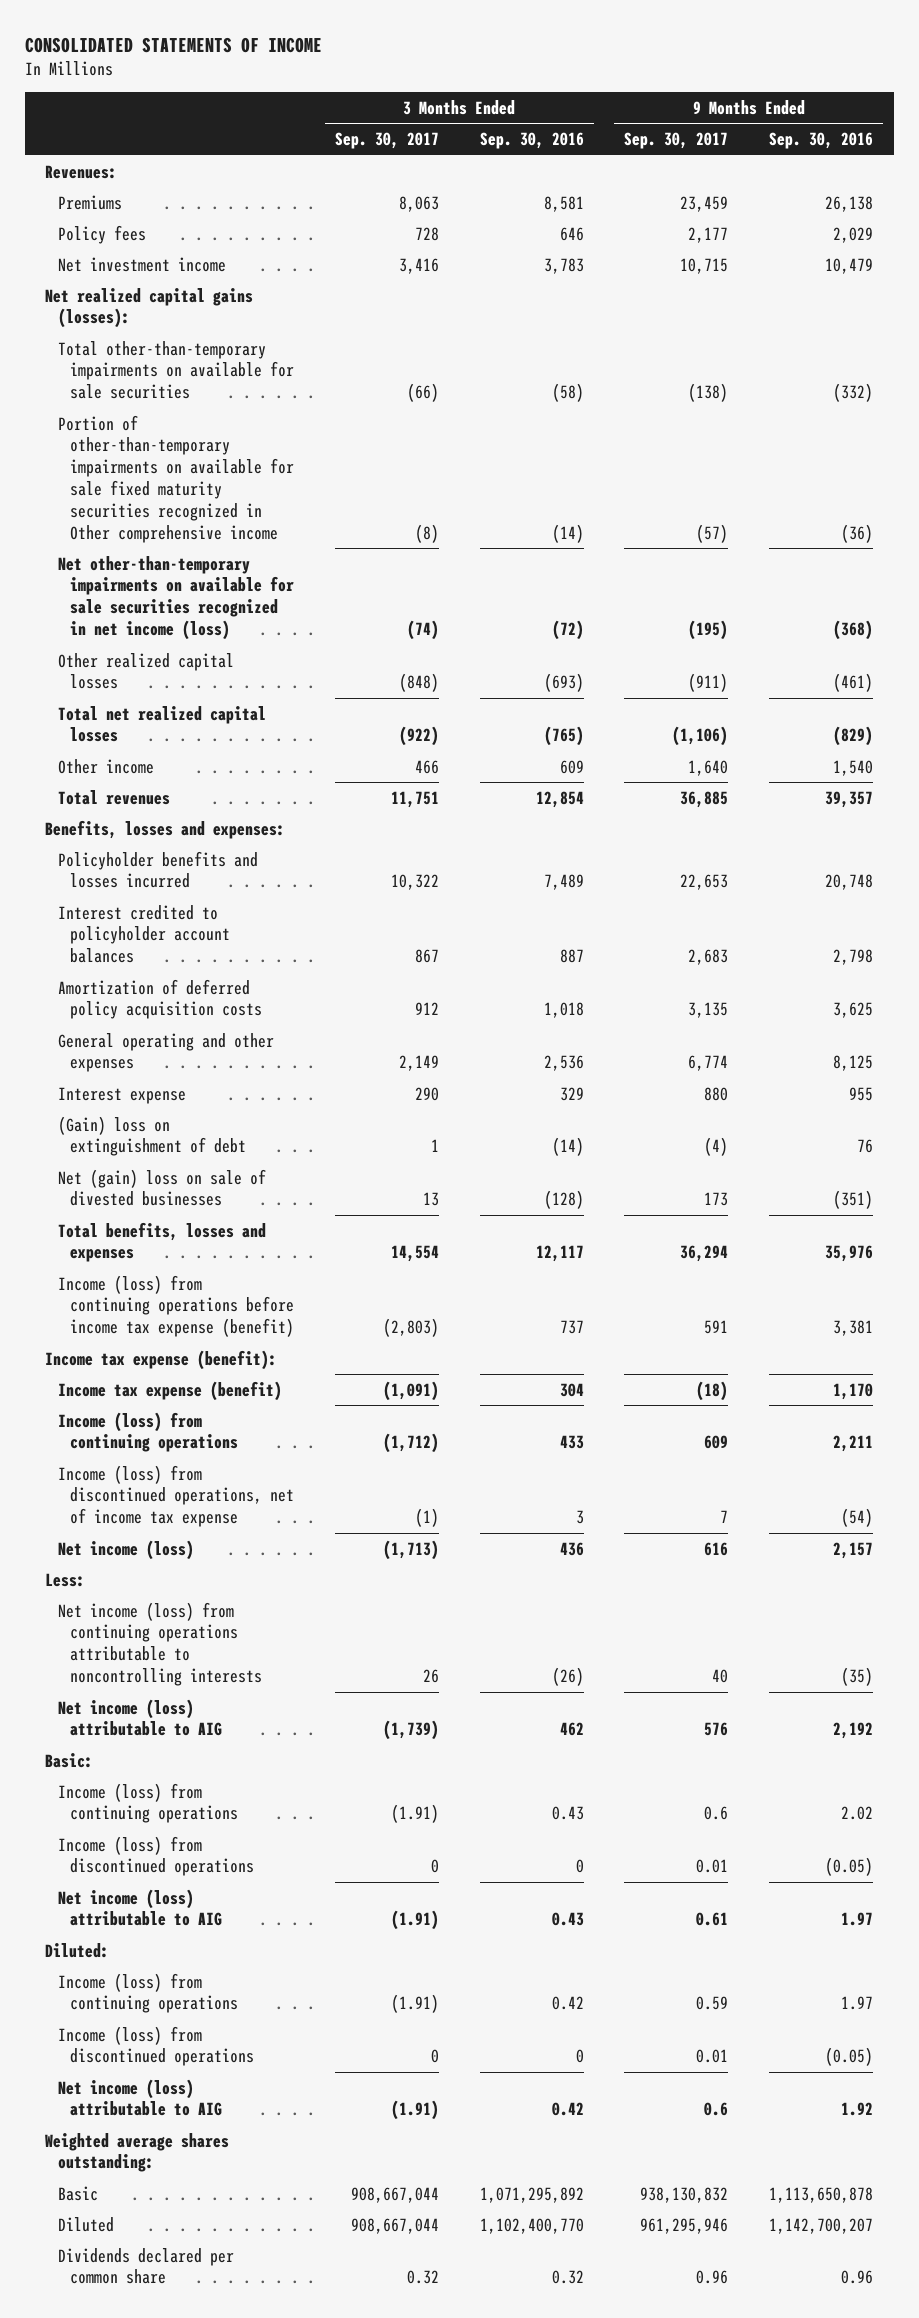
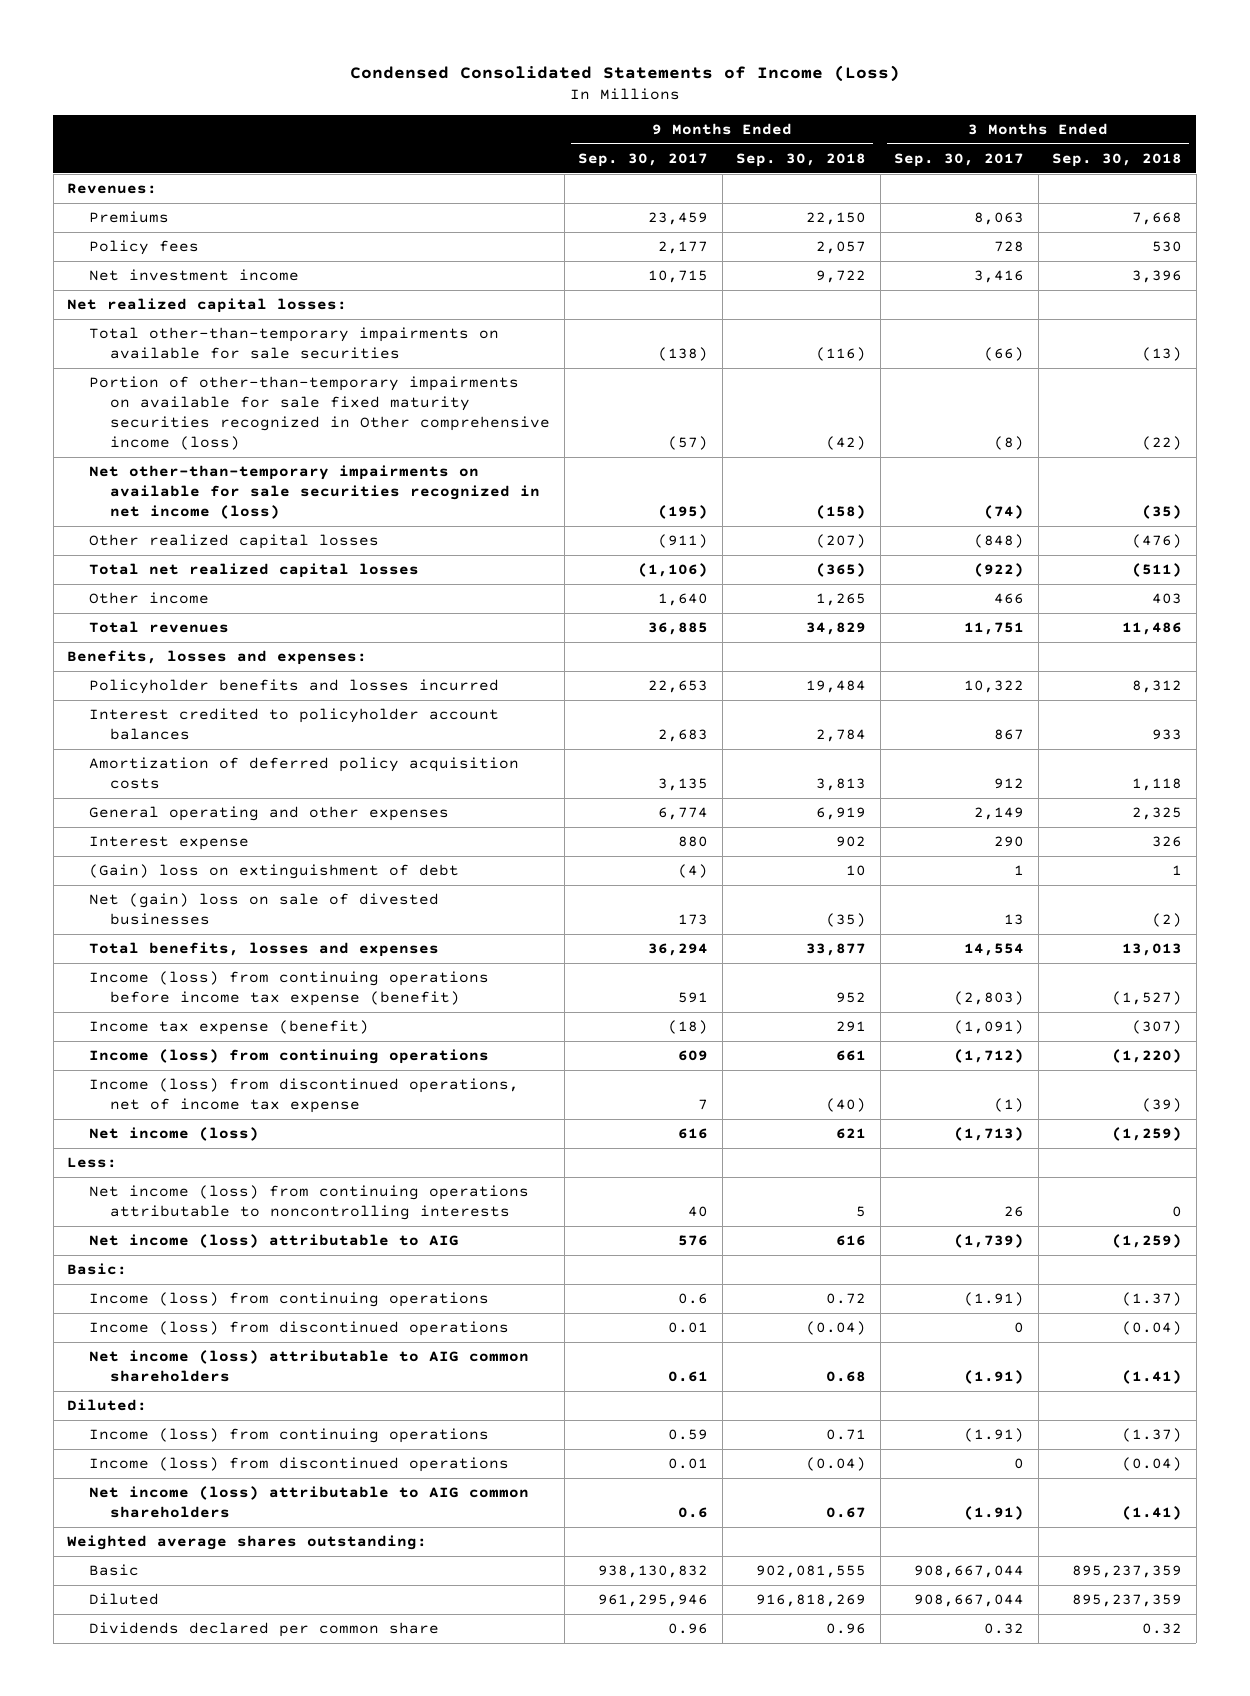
[25,36,323,53] CONSOLIDATED STATEMENTS OF INCOME -> [349,64,900,82] Condensed Consolidated Statements of Income (Loss)
[479,132,584,150] Sep. 30, 2016 -> none
[769,132,874,150] Sep. 30, 2016 -> none
none -> [736,152,867,167] Sep. 30, 2018
none -> [1052,152,1183,167] Sep. 30, 2018
[45,287,254,329] Net realized capital gains (losses): -> [67,298,348,314] Net realized capital losses:
[57,414,295,543] Portion of other-than-temporary impairments on available for sale fixed maturity securities recognized in Other comprehensive income -> [88,376,551,451] Portion of other-than-temporary impairments on available for sale fixed maturity securities recognized in Other comprehensive income (loss)
[45,1349,278,1370] Income tax expense (benefit): -> none
[57,1888,223,1927] Net income (loss) attributable to AIG -> [88,1350,529,1383] Net income (loss) attributable to AIG common shareholders
[57,2078,223,2117] Net income (loss) attributable to AIG -> [88,1486,529,1519] Net income (loss) attributable to AIG common shareholders

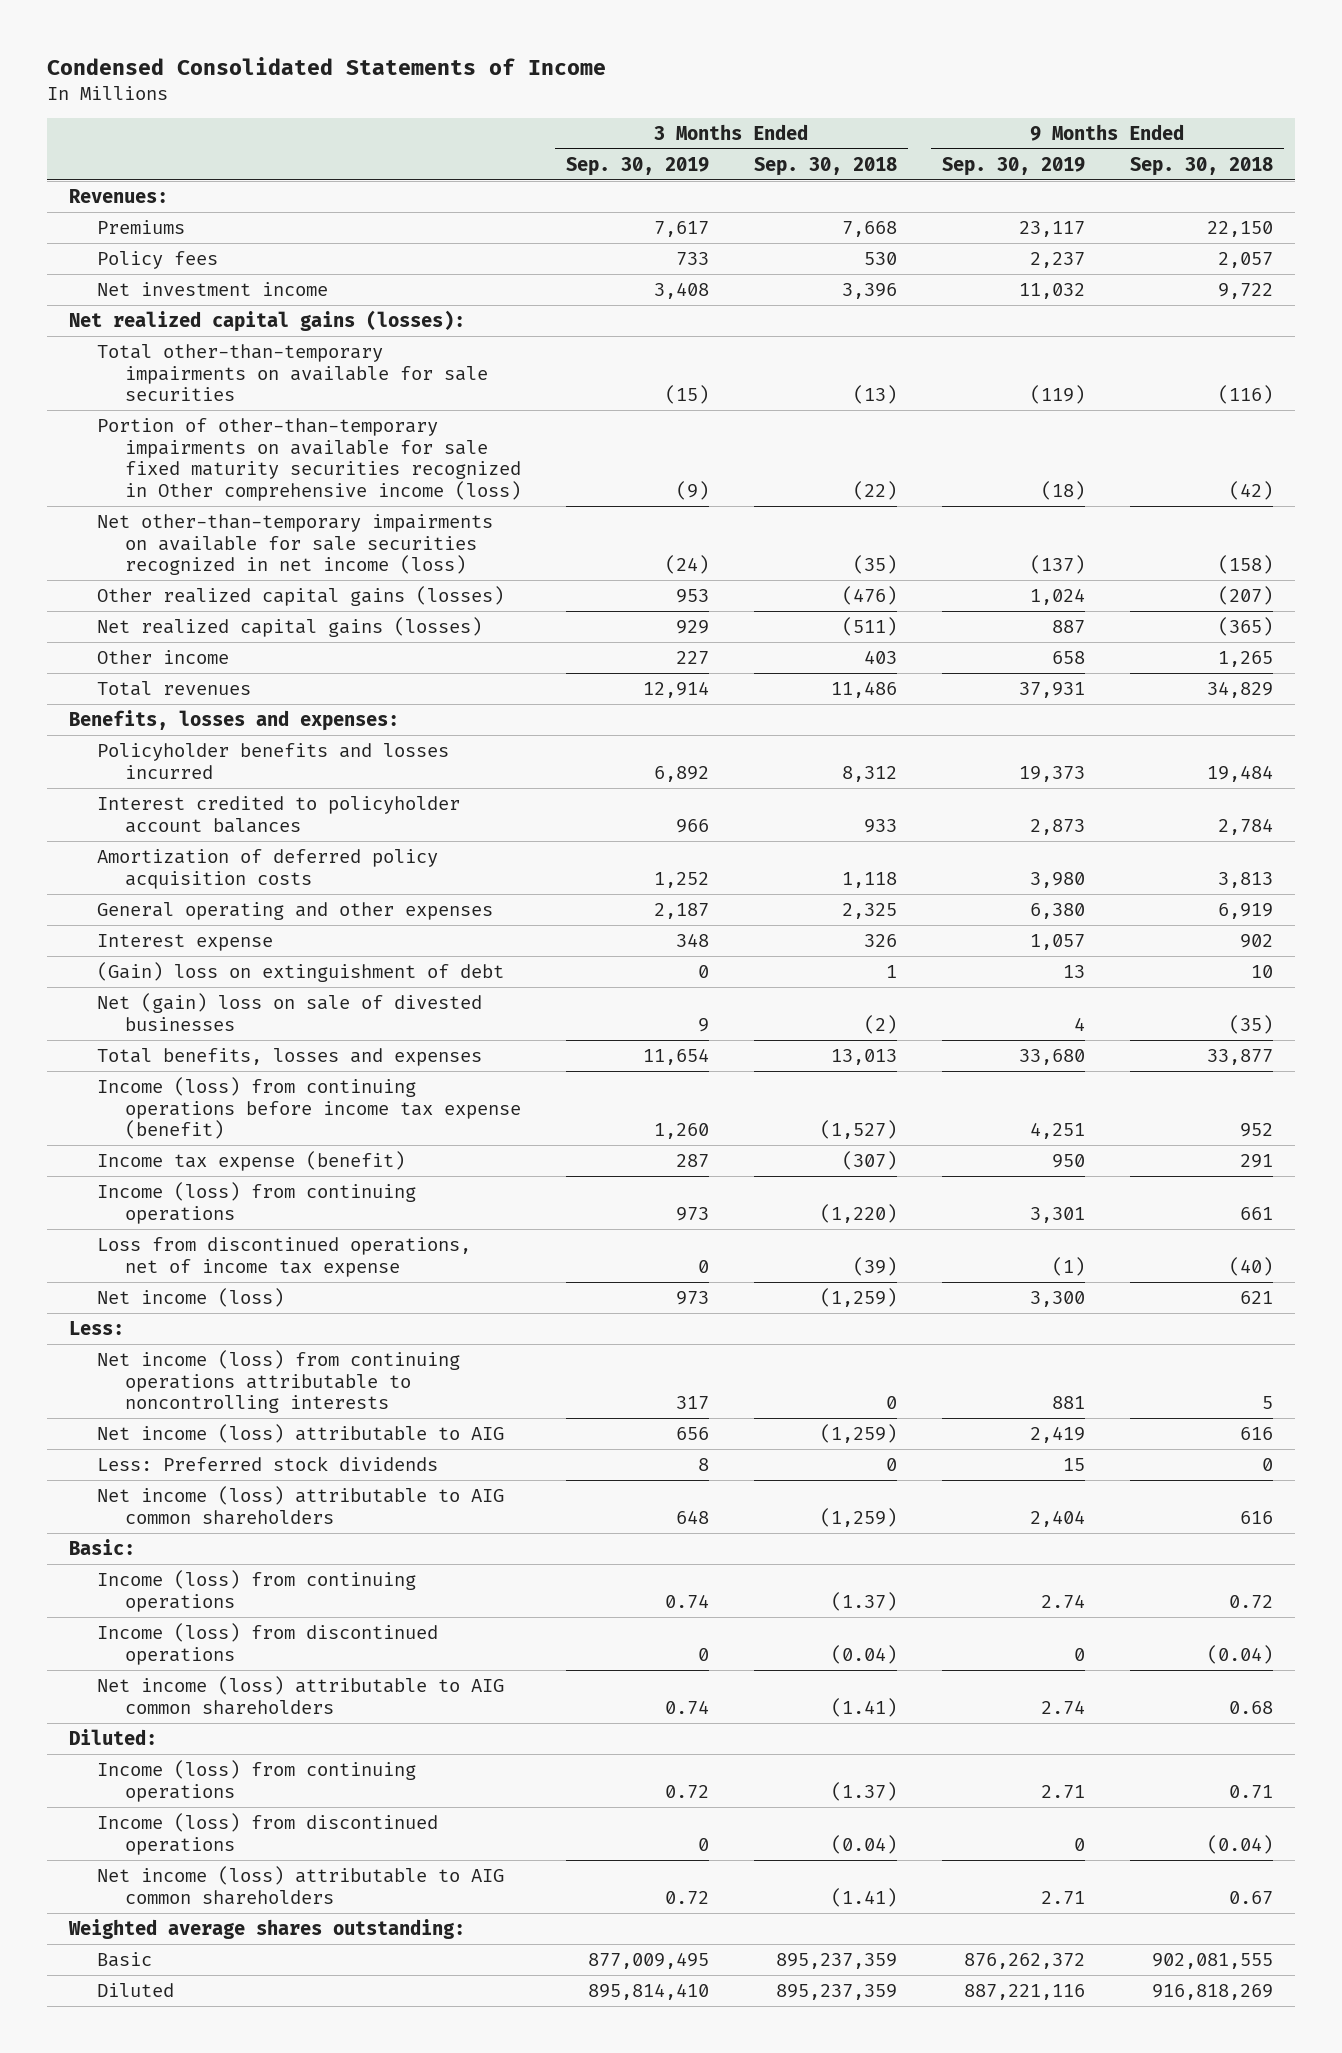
[349,64,900,82] Condensed Consolidated Statements of Income (Loss) -> [46,56,606,75] Condensed Consolidated Statements of Income
[578,152,709,167] Sep. 30, 2017 -> none
[894,152,1025,167] Sep. 30, 2017 -> none
none -> [565,156,709,176] Sep. 30, 2019
none -> [941,156,1085,176] Sep. 30, 2019
[67,298,348,314] Net realized capital losses: -> [69,309,466,332] Net realized capital gains (losses):
[88,534,379,550] Other realized capital losses -> [96,585,504,606] Other realized capital gains (losses)
[88,563,419,579] Total net realized capital losses -> [96,616,482,637] Net realized capital gains (losses)
[88,1078,519,1114] Income (loss) from discontinued operations, net of income tax expense -> [96,1236,471,1277] Loss from discontinued operations, net of income tax expense
none -> [96,1455,438,1471] Less: Preferred stock dividends
none -> [96,1485,504,1525] Net income (loss) attributable to AIG common shareholders
[88,1622,439,1638] Dividends declared per common share -> none

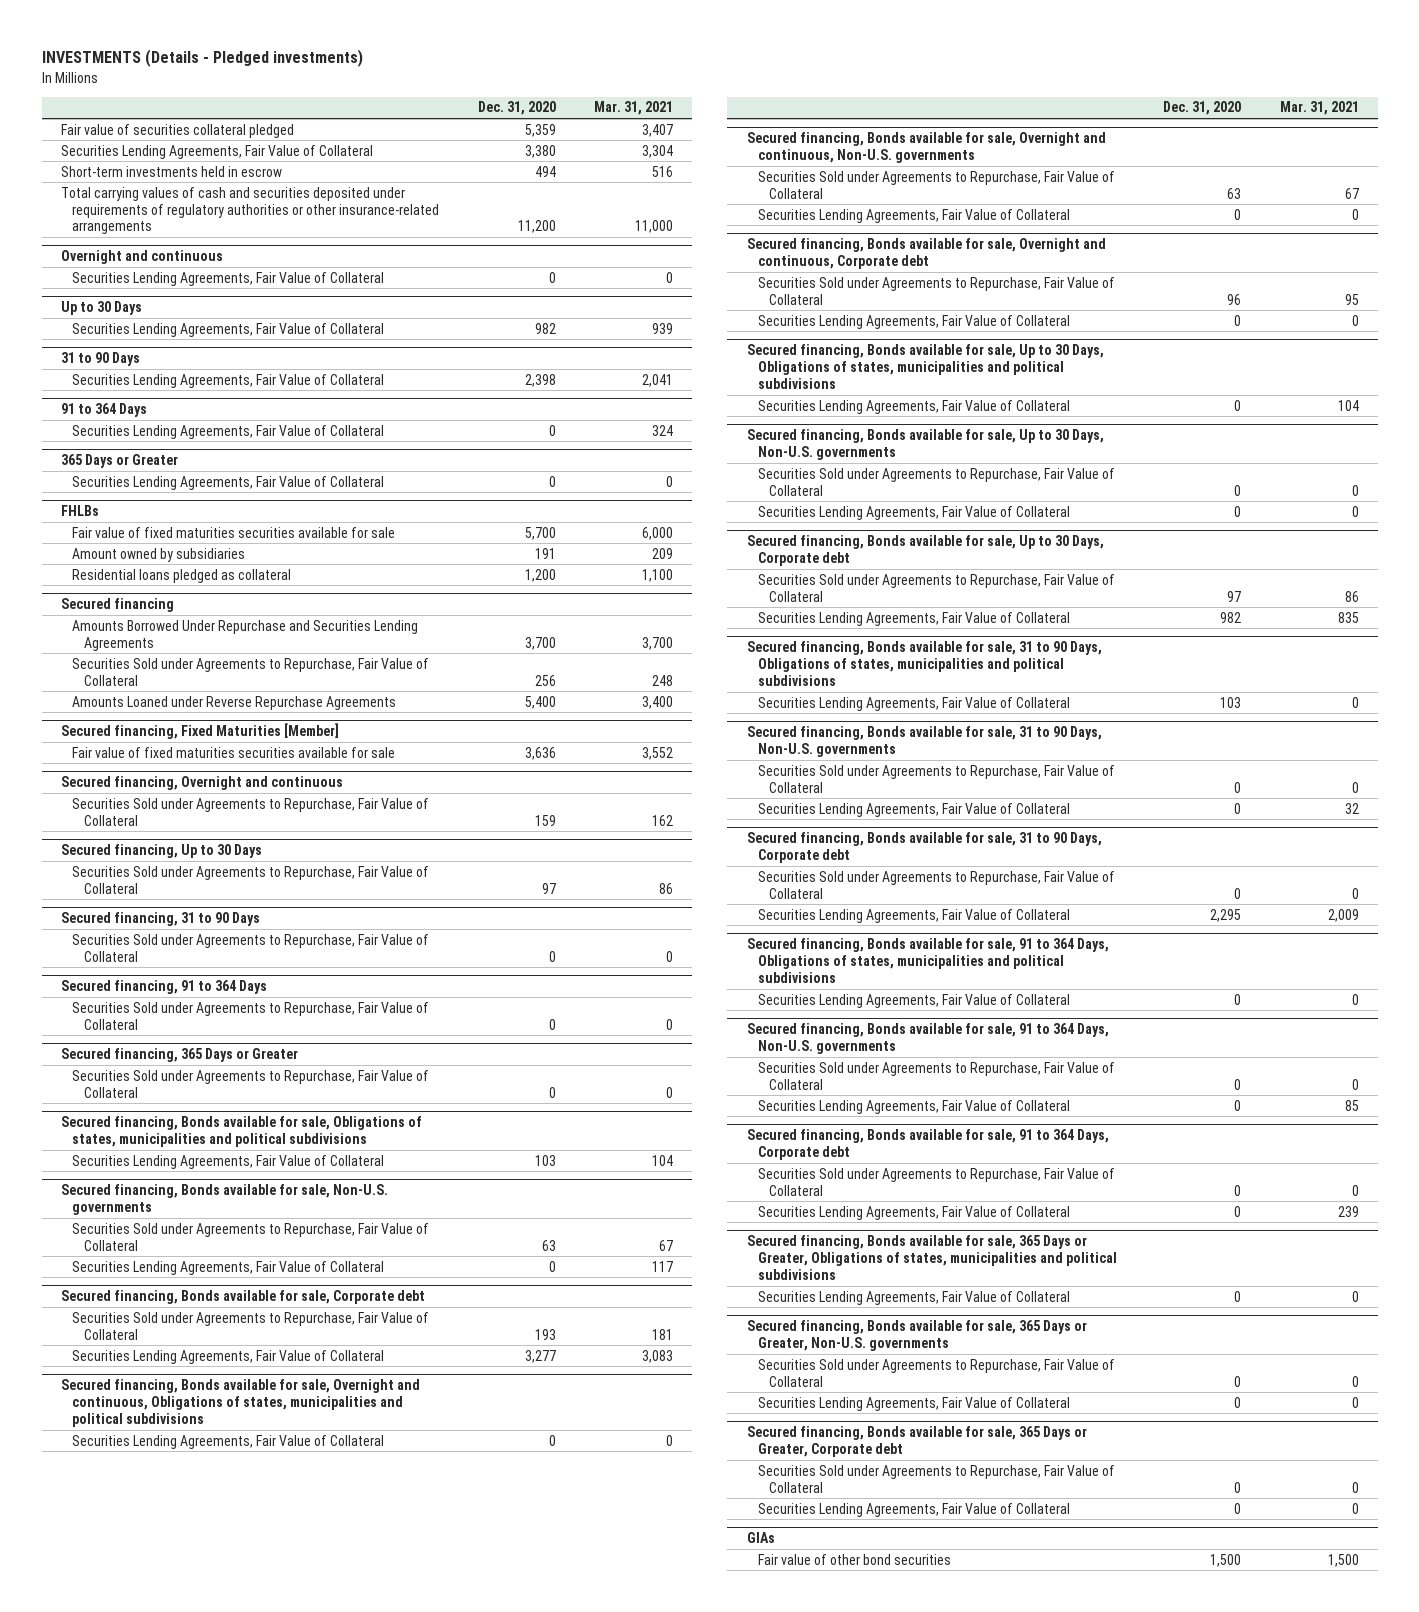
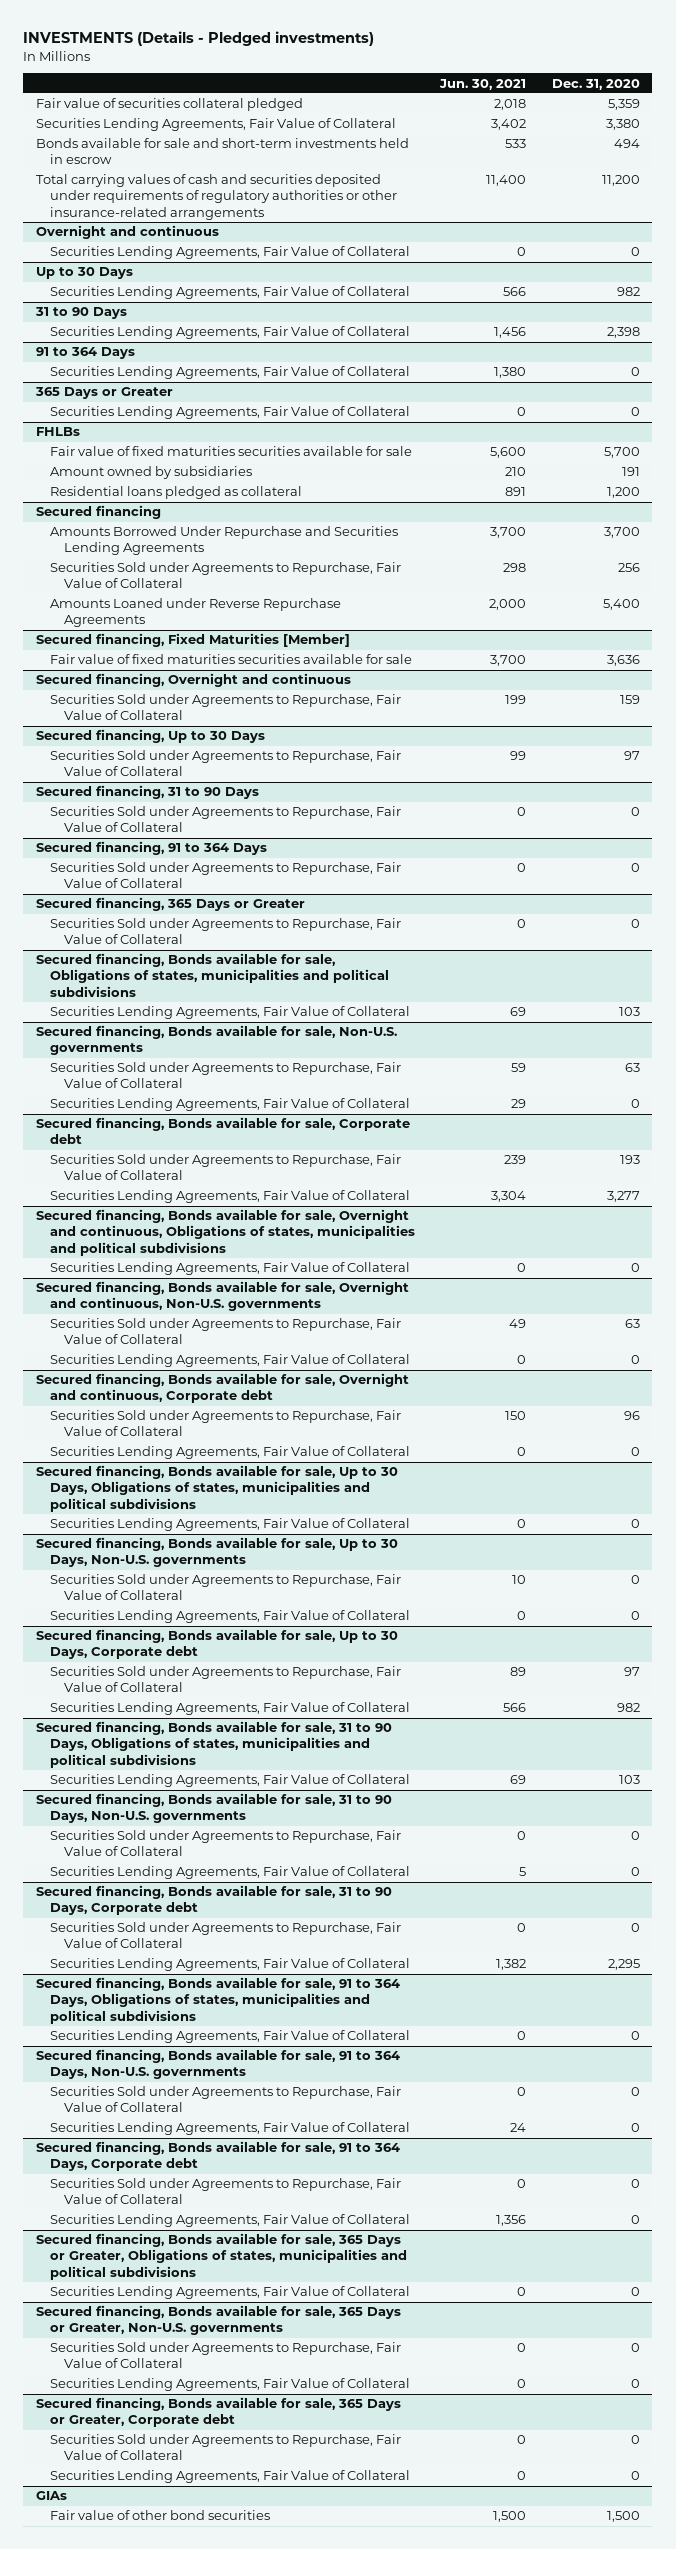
[593,101,673,116] Mar. 31, 2021 -> none
none -> [439,78,527,90] Jun. 30, 2021
[60,165,282,177] Short-term investments held in escrow -> [36,138,410,165] Bonds available for sale and short-term investments held in escrow

